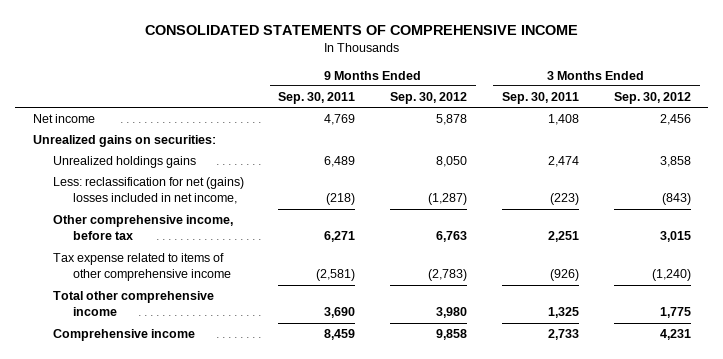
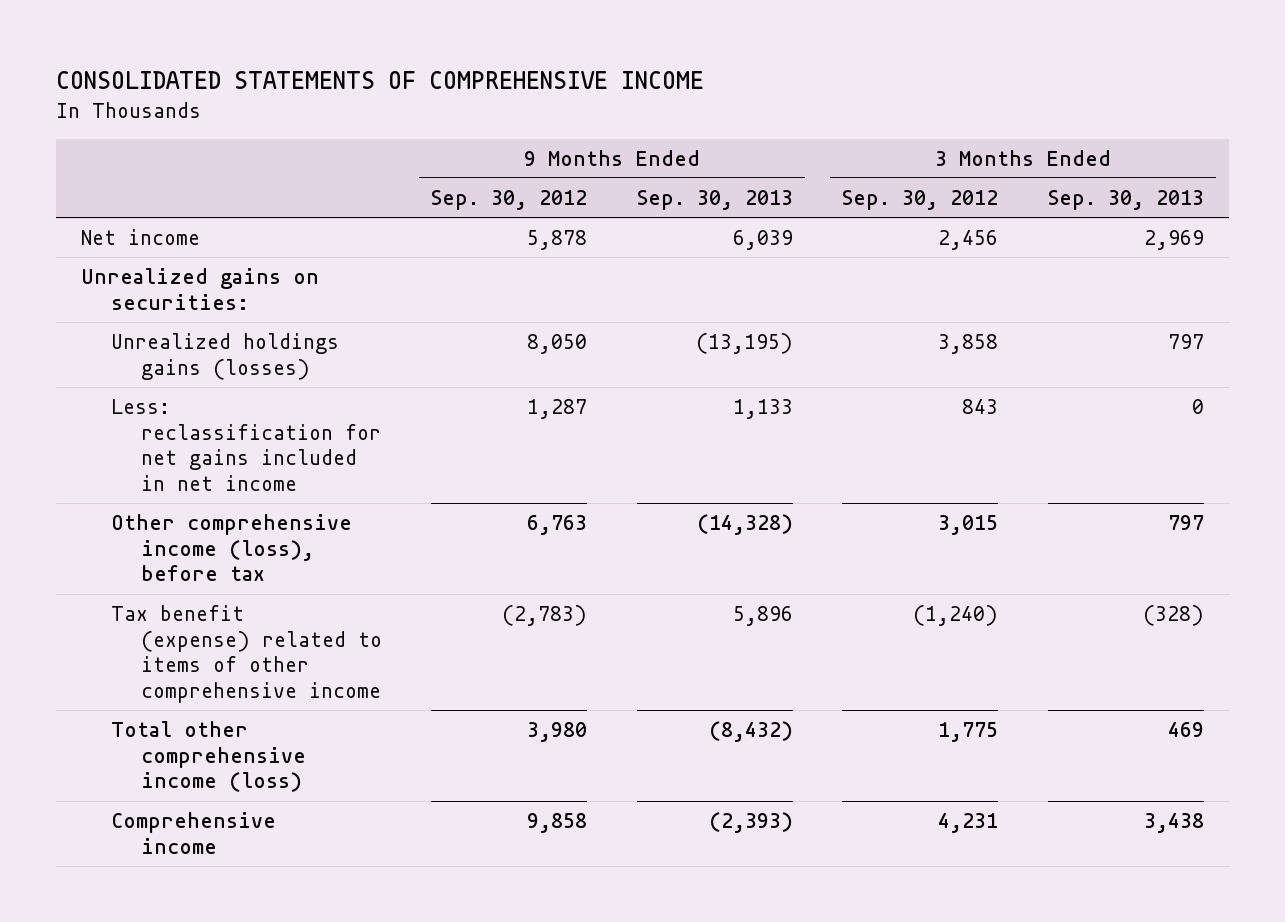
[278,92,356,105] Sep. 30, 2011 -> none
[502,92,580,105] Sep. 30, 2011 -> none
none -> [636,189,793,210] Sep. 30, 2013
none -> [1047,189,1204,210] Sep. 30, 2013
[52,156,196,169] Unrealized holdings gains -> [111,332,340,380] Unrealized holdings gains (losses)
[52,177,244,205] Less: reclassification for net (gains) losses included in net income, -> [111,398,382,491] Less: reclassification for net gains included in net income
[428,193,468,206] (1,287) -> [527,398,588,419] 1,287
[661,193,691,206] (843) -> [962,398,999,414] 843
[52,215,233,241] Other comprehensive income, before tax -> [111,513,353,582] Other comprehensive income (loss), before tax
[52,253,231,282] Tax expense related to items of other comprehensive income -> [111,604,383,703] Tax benefit (expense) related to items of other comprehensive income
[52,291,214,317] Total other comprehensive income -> [111,720,307,793] Total other comprehensive income (loss)

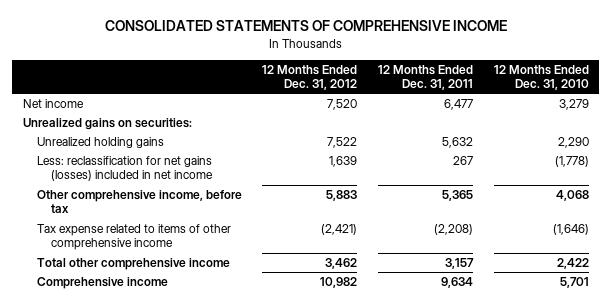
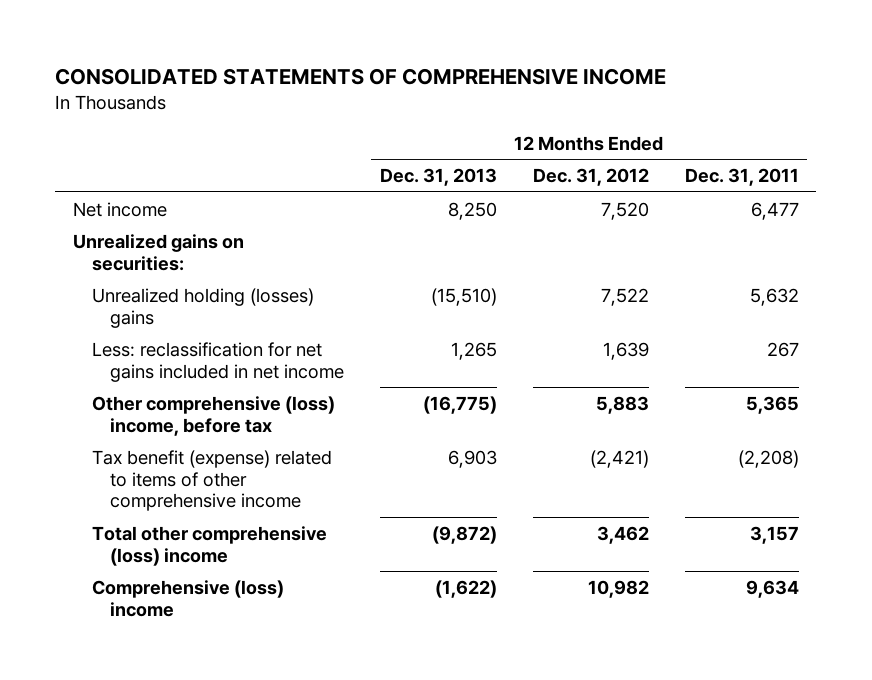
[493,64,589,91] 12 Months Ended Dec. 31, 2010 -> none
none -> [380,168,498,187] Dec. 31, 2013
[36,137,164,149] Unrealized holding gains -> [91,287,314,328] Unrealized holding (losses) gains
[36,156,213,182] Less: reclassification for net gains (losses) included in net income -> [91,341,345,382] Less: reclassification for net gains included in net income
[36,190,242,214] Other comprehensive income, before tax -> [91,395,335,436] Other comprehensive (loss) income, before tax
[36,224,231,251] Tax expense related to items of other comprehensive income -> [91,449,332,512] Tax benefit (expense) related to items of other comprehensive income
[36,258,230,271] Total other comprehensive income -> [91,525,327,566] Total other comprehensive (loss) income
[36,277,168,290] Comprehensive income -> [91,579,284,617] Comprehensive (loss) income

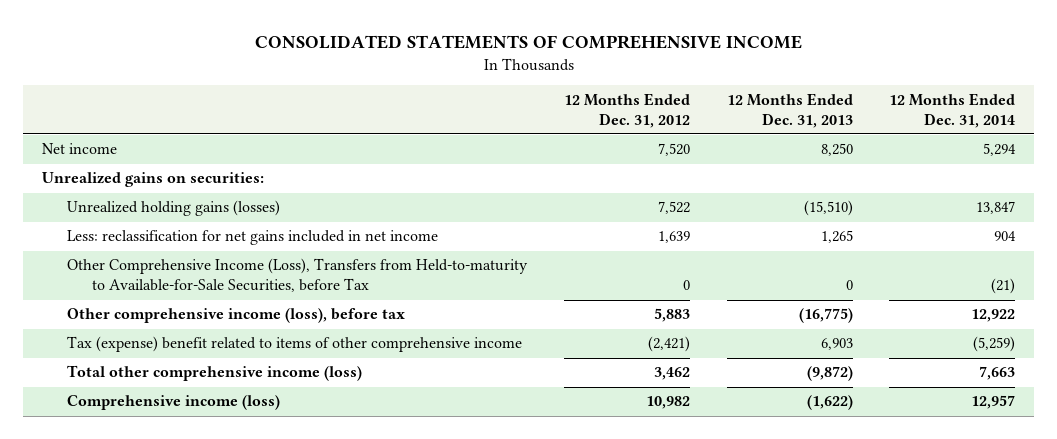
[684,168,799,187] Dec. 31, 2011 -> none
none -> [889,92,1016,128] 12 Months Ended Dec. 31, 2014
[91,287,314,328] Unrealized holding (losses) gains -> [67,200,281,217] Unrealized holding gains (losses)
none -> [67,258,529,293] Other Comprehensive Income (Loss), Transfers from Held-to-maturity to Available-for-Sale Securities, before Tax
[91,395,335,436] Other comprehensive (loss) income, before tax -> [67,308,406,324] Other comprehensive income (loss), before tax
[91,449,332,512] Tax benefit (expense) related to items of other comprehensive income -> [67,336,523,353] Tax (expense) benefit related to items of other comprehensive income
[91,525,327,566] Total other comprehensive (loss) income -> [67,365,363,382] Total other comprehensive income (loss)
[91,579,284,617] Comprehensive (loss) income -> [67,395,281,411] Comprehensive income (loss)

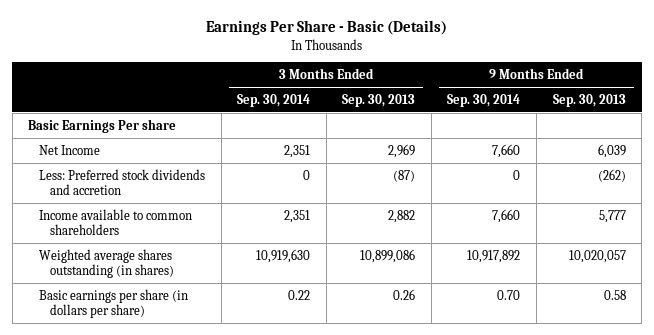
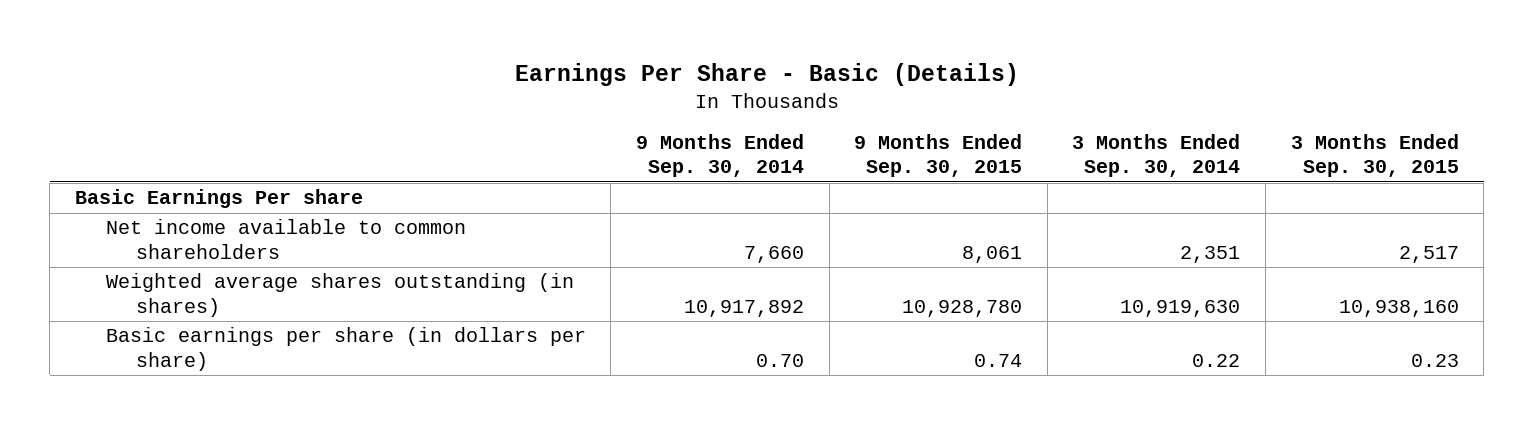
[342,93,416,107] Sep. 30, 2013 -> none
[552,93,626,107] Sep. 30, 2013 -> none
none -> [854,133,1023,178] 9 Months Ended Sep. 30, 2015
none -> [1290,133,1459,178] 3 Months Ended Sep. 30, 2015
[39,144,101,155] Net Income -> none
[39,168,206,196] Less: Preferred stock dividends and accretion -> none
[39,208,193,236] Income available to common shareholders -> [105,219,466,259] Net income available to common shareholders

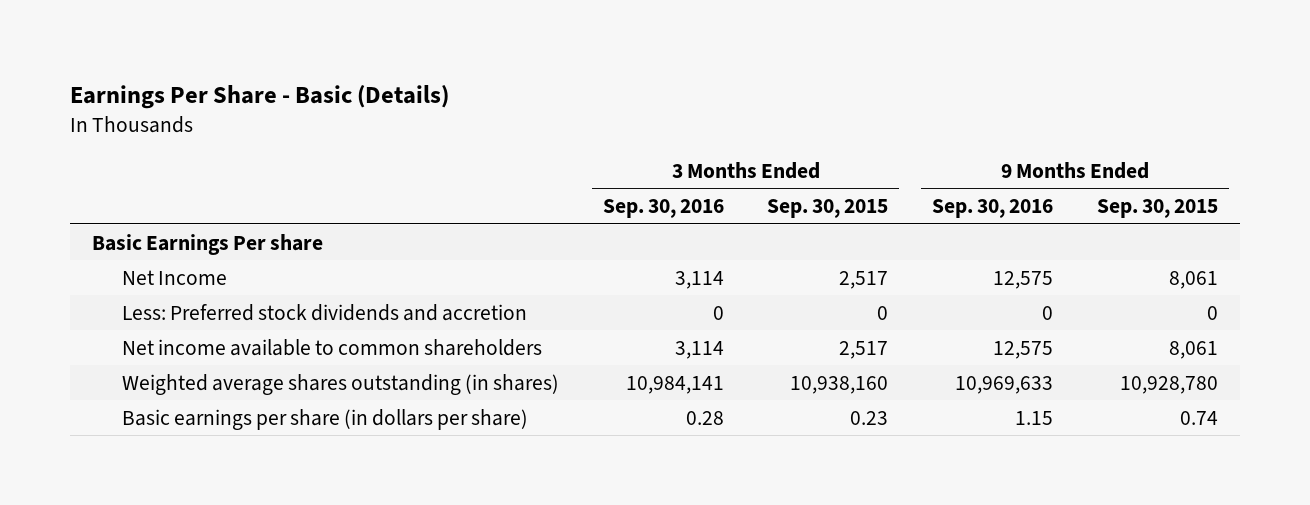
[635,133,804,178] 9 Months Ended Sep. 30, 2014 -> none
[1072,133,1241,178] 3 Months Ended Sep. 30, 2014 -> none
none -> [602,199,724,219] Sep. 30, 2016
none -> [932,199,1054,219] Sep. 30, 2016
none -> [121,269,227,285] Net Income
none -> [121,303,527,321] Less: Preferred stock dividends and accretion

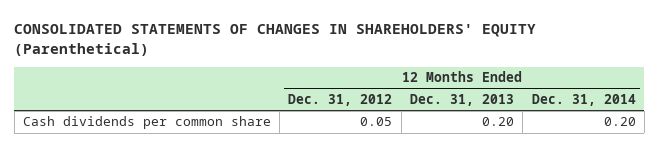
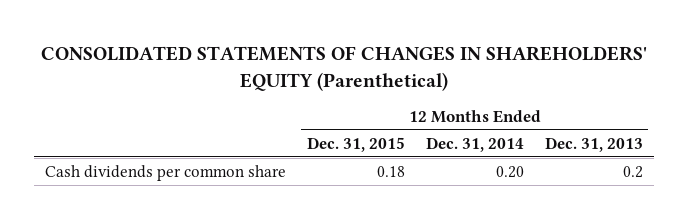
[288,93,393,106] Dec. 31, 2012 -> none
none -> [306,136,405,152] Dec. 31, 2015
[481,117,514,127] 0.20 -> [622,165,643,178] 0.2

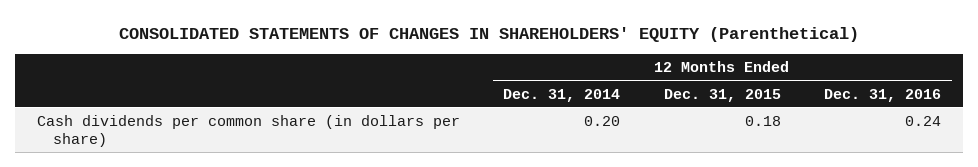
[544,136,643,152] Dec. 31, 2013 -> none
none -> [824,88,942,102] Dec. 31, 2016
[44,164,286,181] Cash dividends per common share -> [37,115,461,147] Cash dividends per common share (in dollars per share)

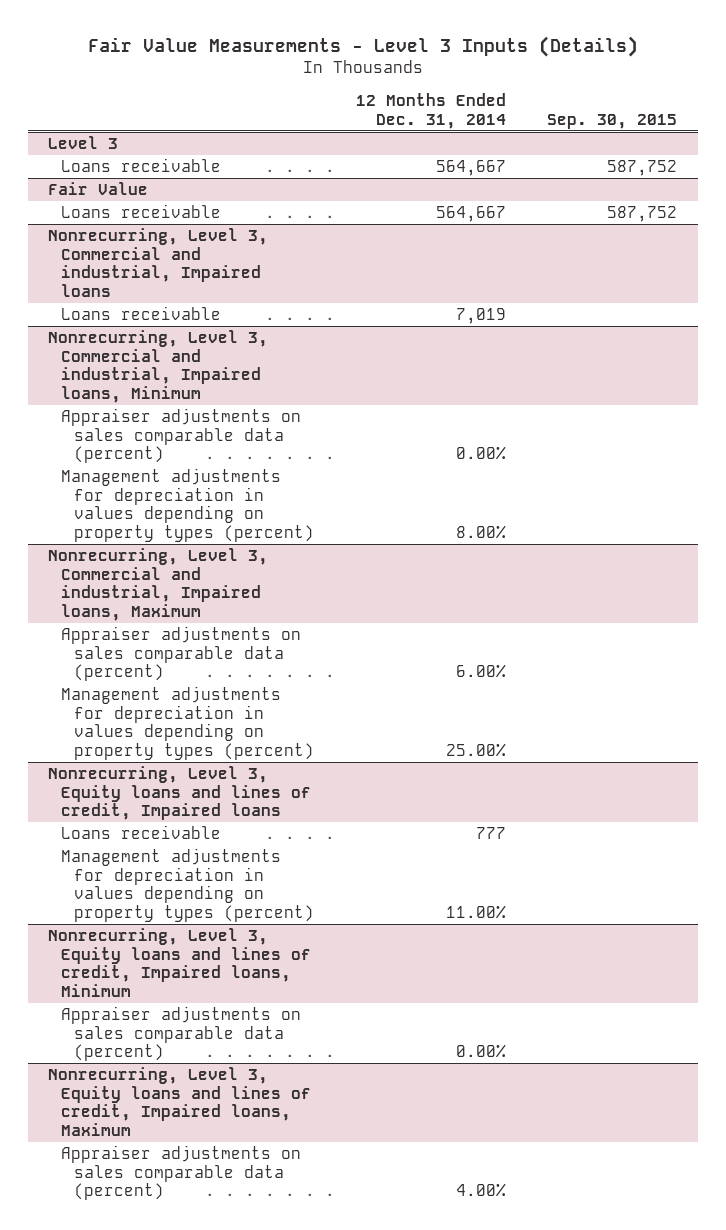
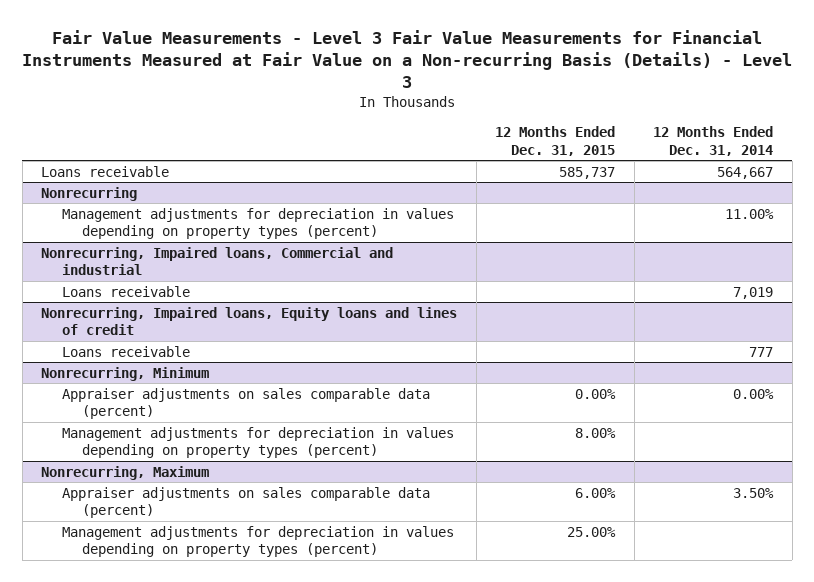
[87,36,638,58] Fair Value Measurements - Level 3 Inputs (Details) -> [22,30,793,89] Fair Value Measurements - Level 3 Fair Value Measurements for Financial Instruments Measured at Fair Value on a Non-recurring Basis (Details) - Level 3
[547,113,678,129] Sep. 30, 2015 -> none
none -> [495,126,616,156] 12 Months Ended Dec. 31, 2015
[48,135,119,149] Level 3 -> none
[48,181,149,195] Fair Value -> none
[61,203,222,218] Loans receivable -> none
none -> [41,186,138,201] Nonrecurring
none -> [61,207,454,240] Management adjustments for depreciation in values depending on property types (percent)
[48,227,269,298] Nonrecurring, Level 3, Commercial and industrial, Impaired loans -> [41,246,394,276] Nonrecurring, Impaired loans, Commercial and industrial
[48,329,269,404] Nonrecurring, Level 3, Commercial and industrial, Impaired loans, Minimum -> none
[61,407,302,464] Appraiser adjustments on sales comparable data (percent) -> none
[61,467,315,543] Management adjustments for depreciation in values depending on property types (percent) -> none
[48,547,269,622] Nonrecurring, Level 3, Commercial and industrial, Impaired loans, Maximum -> none
[61,625,302,682] Appraiser adjustments on sales comparable data (percent) -> none
[61,685,315,761] Management adjustments for depreciation in values depending on property types (percent) -> none
[48,765,312,821] Nonrecurring, Level 3, Equity loans and lines of credit, Impaired loans -> [41,306,458,336] Nonrecurring, Impaired loans, Equity loans and lines of credit
[61,847,315,923] Management adjustments for depreciation in values depending on property types (percent) -> none
[48,927,312,998] Nonrecurring, Level 3, Equity loans and lines of credit, Impaired loans, Minimum -> none
none -> [41,366,210,381] Nonrecurring, Minimum
[48,1066,312,1137] Nonrecurring, Level 3, Equity loans and lines of credit, Impaired loans, Maximum -> none
none -> [61,426,454,459] Management adjustments for depreciation in values depending on property types (percent)
none -> [41,465,210,480] Nonrecurring, Maximum
[455,1183,506,1198] 4.00% -> [733,487,775,498] 3.50%
none -> [61,525,454,558] Management adjustments for depreciation in values depending on property types (percent)

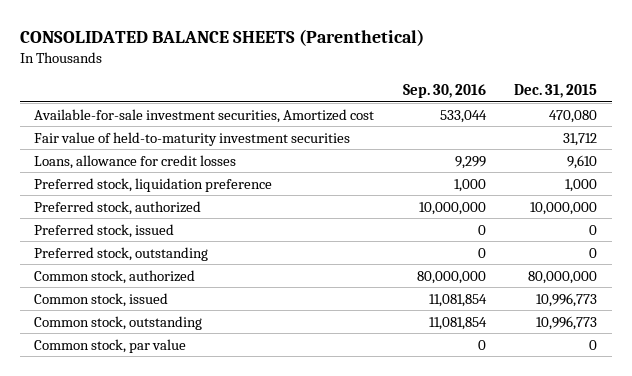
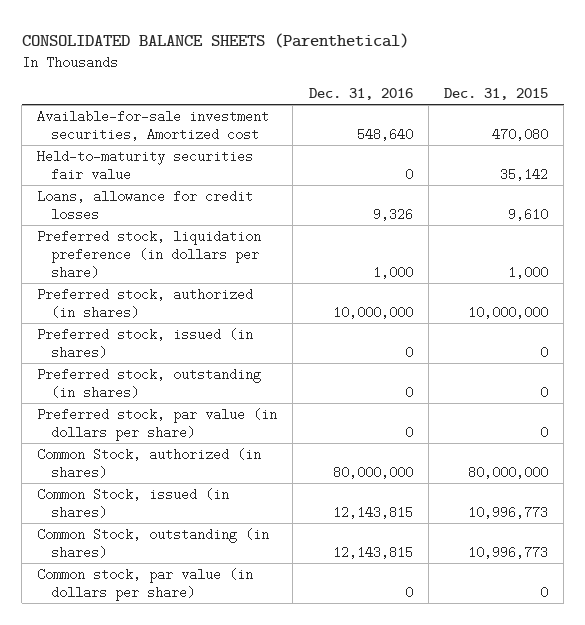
[402,84,486,99] Sep. 30, 2016 -> none
none -> [308,88,413,101] Dec. 31, 2016
[34,131,351,146] Fair value of held-to-maturity investment securities -> [37,149,254,181] Held-to-maturity securities fair value
[563,132,598,146] 31,712 -> [500,167,549,181] 35,142
[34,177,273,192] Preferred stock, liquidation preference -> [37,229,262,279] Preferred stock, liquidation preference (in dollars per share)
[34,200,202,215] Preferred stock, authorized -> [37,287,254,319] Preferred stock, authorized (in shares)
[34,223,175,238] Preferred stock, issued -> [37,327,254,359] Preferred stock, issued (in shares)
[34,246,209,261] Preferred stock, outstanding -> [37,367,262,399] Preferred stock, outstanding (in shares)
none -> [37,407,278,441] Preferred stock, par value (in dollars per share)
[34,269,196,284] Common stock, authorized -> [37,447,262,479] Common Stock, authorized (in shares)
[34,292,169,307] Common stock, issued -> [37,487,230,519] Common Stock, issued (in shares)
[34,315,203,330] Common stock, outstanding -> [37,527,270,559] Common Stock, outstanding (in shares)
[34,338,187,353] Common stock, par value -> [37,567,254,601] Common stock, par value (in dollars per share)

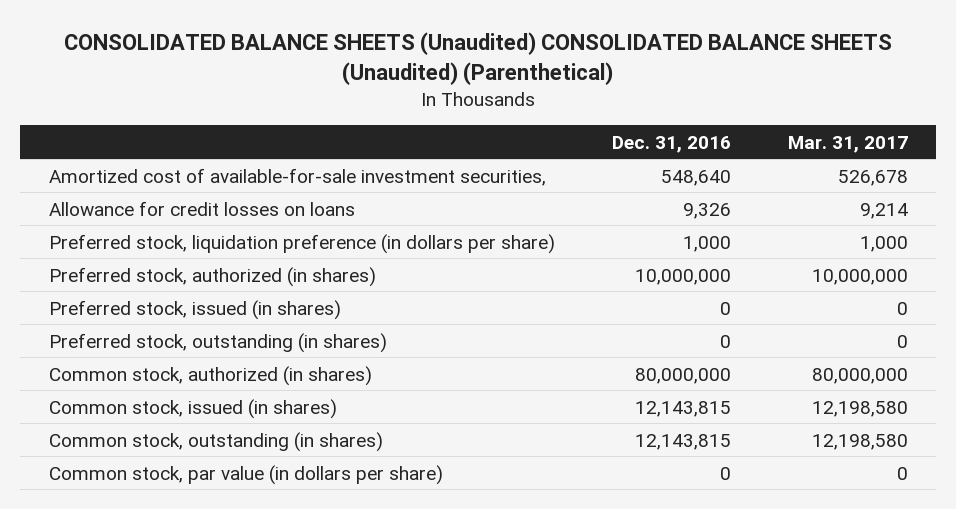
[21,32,409,48] CONSOLIDATED BALANCE SHEETS (Parenthetical) -> [64,32,893,85] CONSOLIDATED BALANCE SHEETS (Unaudited) CONSOLIDATED BALANCE SHEETS (Unaudited) (Parenthetical)
[444,88,549,101] Dec. 31, 2015 -> none
none -> [787,135,908,153] Mar. 31, 2017
[37,149,254,181] Held-to-maturity securities fair value -> none
[37,109,270,141] Available-for-sale investment securities, Amortized cost -> [48,167,546,186] Amortized cost of available-for-sale investment securities,
[37,189,254,221] Loans, allowance for credit losses -> [48,200,355,216] Allowance for credit losses on loans
[37,407,278,441] Preferred stock, par value (in dollars per share) -> none
[37,447,262,479] Common Stock, authorized (in shares) -> [48,365,372,386] Common stock, authorized (in shares)
[37,487,230,519] Common Stock, issued (in shares) -> [48,398,337,419] Common stock, issued (in shares)
[37,527,270,559] Common Stock, outstanding (in shares) -> [48,431,383,452] Common stock, outstanding (in shares)

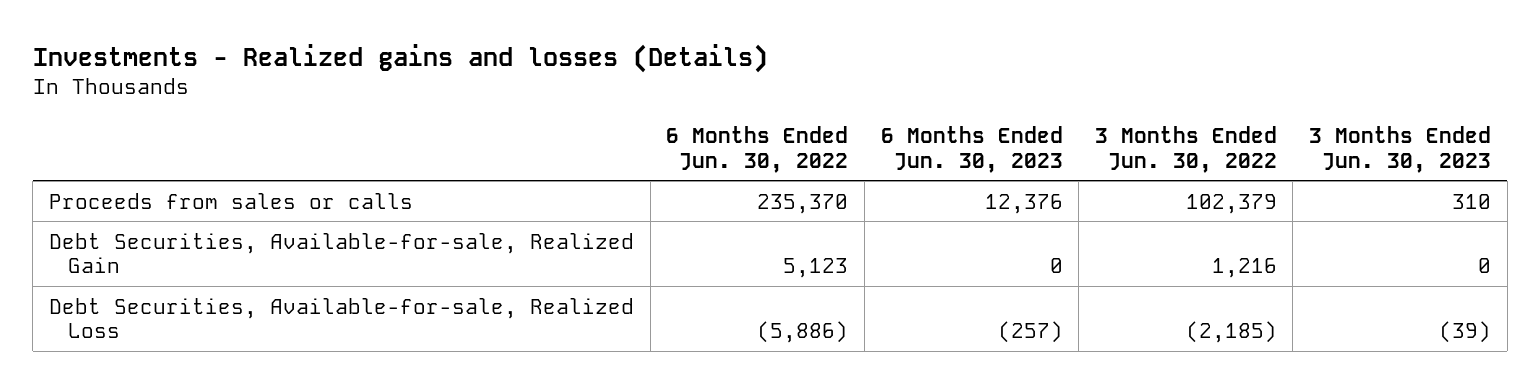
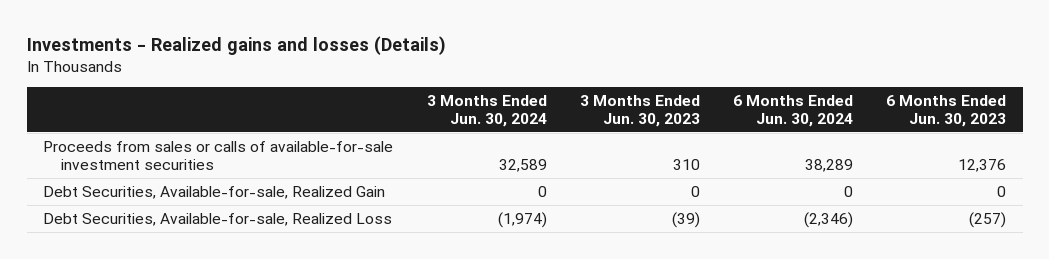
[666,125,849,173] 6 Months Ended Jun. 30, 2022 -> none
[1094,125,1277,173] 3 Months Ended Jun. 30, 2022 -> none
none -> [426,94,547,127] 3 Months Ended Jun. 30, 2024
none -> [732,94,853,127] 6 Months Ended Jun. 30, 2024
[49,192,414,209] Proceeds from sales or calls -> [43,140,394,170] Proceeds from sales or calls of available-for-sale investment securities

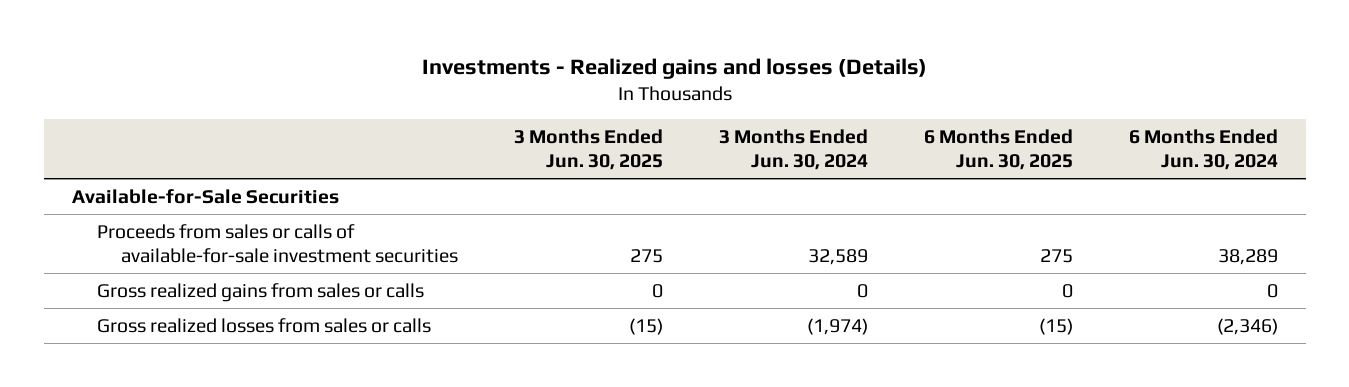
[579,94,700,127] 3 Months Ended Jun. 30, 2023 -> none
[886,94,1007,127] 6 Months Ended Jun. 30, 2023 -> none
none -> [514,128,664,170] 3 Months Ended Jun. 30, 2025
none -> [923,128,1073,170] 6 Months Ended Jun. 30, 2025
none -> [71,188,339,204] Available-for-Sale Securities
[43,185,386,199] Debt Securities, Available-for-sale, Realized Gain -> [96,282,424,302] Gross realized gains from sales or calls
[43,212,393,226] Debt Securities, Available-for-sale, Realized Loss -> [96,317,431,333] Gross realized losses from sales or calls

